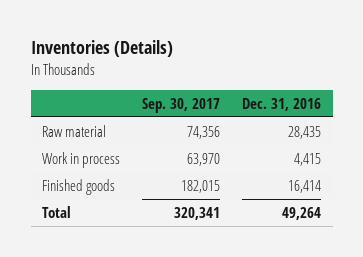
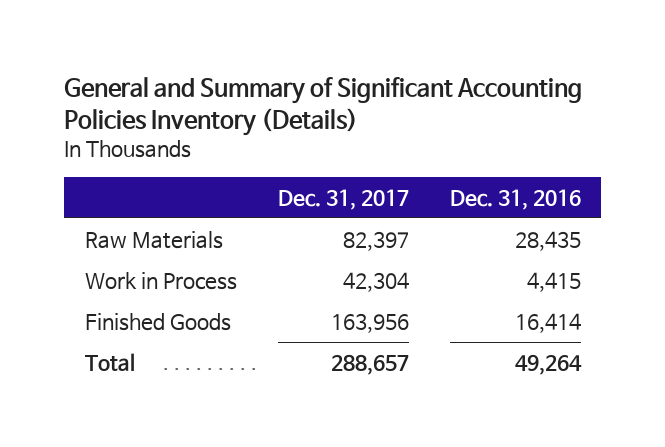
[30,40,173,58] Inventories (Details) -> [64,77,583,137] General and Summary of Significant Accounting Policies Inventory (Details)
[142,97,221,113] Sep. 30, 2017 -> none
none -> [277,188,409,210] Dec. 31, 2017
[41,124,106,137] Raw material -> [84,230,223,249] Raw Materials
[41,151,120,168] Work in process -> [84,271,237,290] Work in Process
[41,178,115,195] Finished goods -> [84,312,231,331] Finished Goods

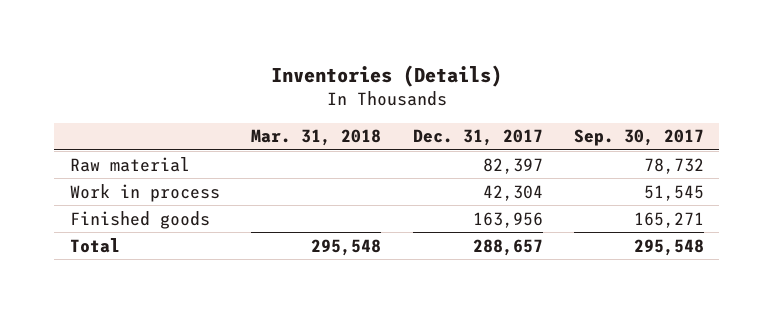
[64,77,583,137] General and Summary of Significant Accounting Policies Inventory (Details) -> [270,64,502,87] Inventories (Details)
[449,188,581,210] Dec. 31, 2016 -> none
none -> [251,129,382,147] Mar. 31, 2018
none -> [573,129,704,147] Sep. 30, 2017
[84,230,223,249] Raw Materials -> [69,156,190,172] Raw material
[84,271,237,290] Work in Process -> [69,183,220,202] Work in process
[84,312,231,331] Finished Goods -> [69,210,210,229] Finished goods

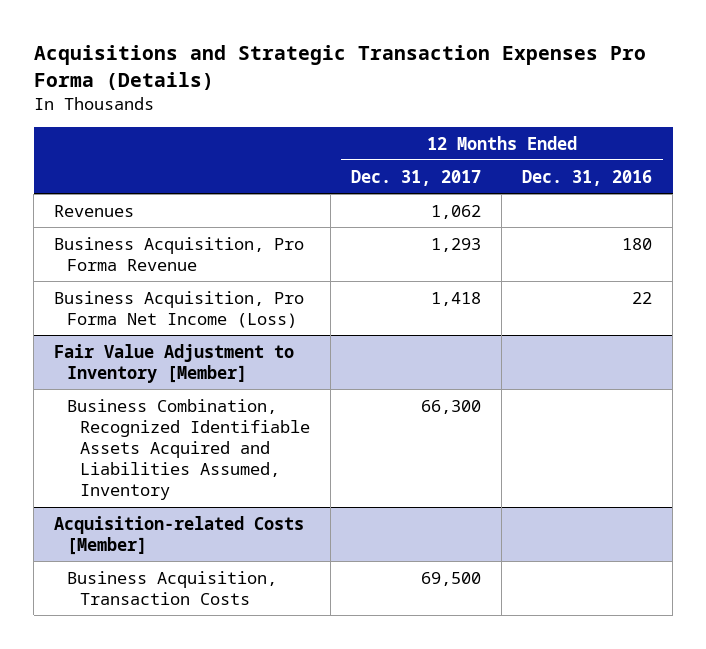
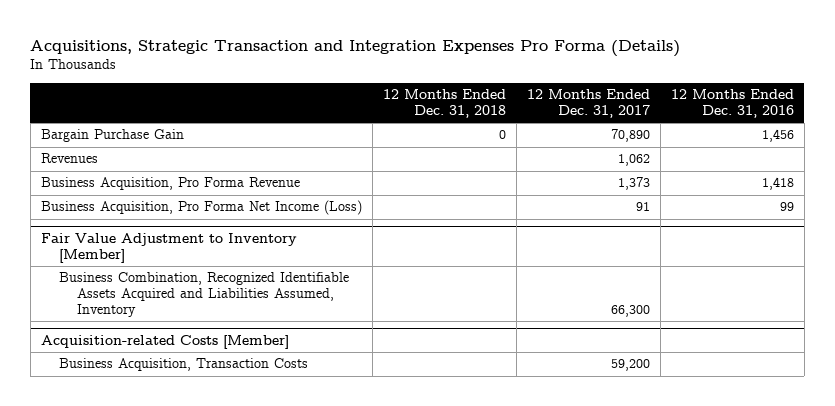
[33,45,646,90] Acquisitions and Strategic Transaction Expenses Pro Forma (Details) -> [30,40,681,58] Acquisitions, Strategic Transaction and Integration Expenses Pro Forma (Details)
none -> [382,89,506,119] 12 Months Ended Dec. 31, 2018
none -> [40,129,184,143] Bargain Purchase Gain
[431,237,482,252] 1,293 -> [617,177,650,191] 1,373
[622,237,653,250] 180 -> [761,177,794,191] 1,418
[431,291,482,306] 1,418 -> [635,202,650,212] 91
[632,291,653,304] 22 -> [779,202,794,212] 99
[421,571,482,586] 69,500 -> [610,359,650,372] 59,200

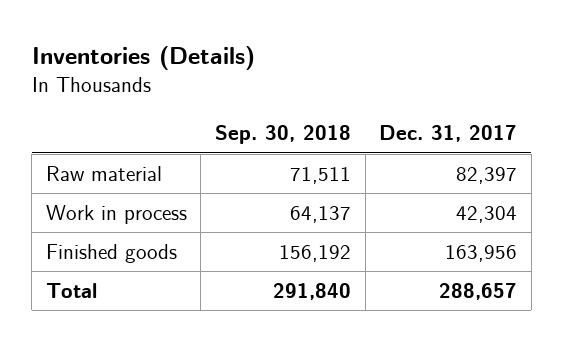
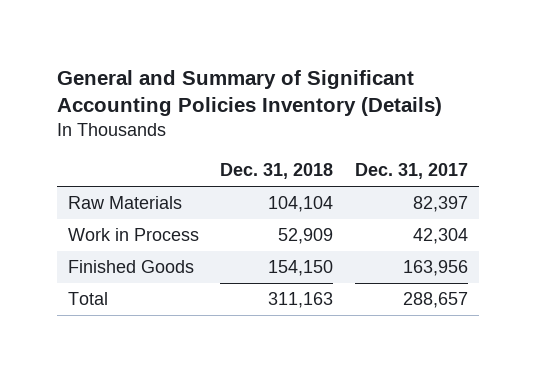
[31,46,255,71] Inventories (Details) -> [56,69,442,117] General and Summary of Significant Accounting Policies Inventory (Details)
[214,125,351,145] Sep. 30, 2018 -> none
none -> [220,163,334,180] Dec. 31, 2018
[45,166,162,182] Raw material -> [67,196,182,210] Raw Materials
[45,205,187,225] Work in process -> [67,228,199,242] Work in Process
[45,244,177,264] Finished goods -> [67,260,194,274] Finished Goods

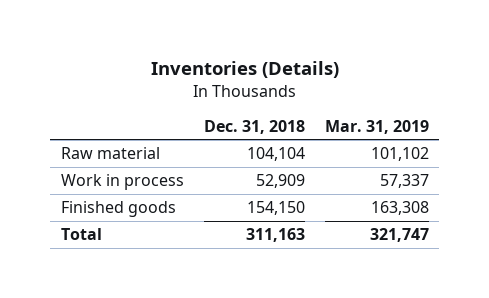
[56,69,442,117] General and Summary of Significant Accounting Policies Inventory (Details) -> [150,61,339,79] Inventories (Details)
[355,163,469,180] Dec. 31, 2017 -> none
none -> [324,119,429,134] Mar. 31, 2019
[67,196,182,210] Raw Materials -> [60,147,160,160] Raw material
[67,228,199,242] Work in Process -> [60,174,184,191] Work in process
[67,260,194,274] Finished Goods -> [60,201,176,218] Finished goods

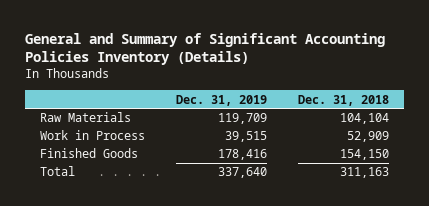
[150,61,339,79] Inventories (Details) -> [25,32,386,66] General and Summary of Significant Accounting Policies Inventory (Details)
[324,119,429,134] Mar. 31, 2019 -> none
none -> [176,94,268,106] Dec. 31, 2019
[60,147,160,160] Raw material -> [40,112,132,123] Raw Materials
[60,174,184,191] Work in process -> [40,130,146,141] Work in Process
[60,201,176,218] Finished goods -> [40,148,139,159] Finished Goods

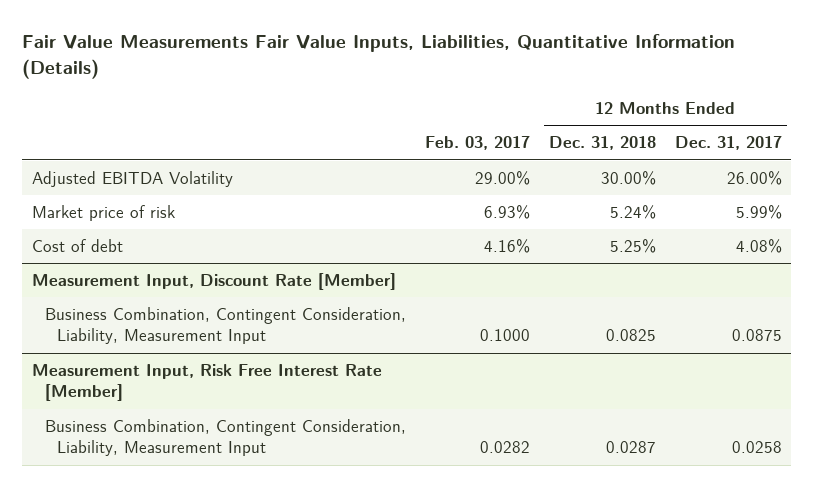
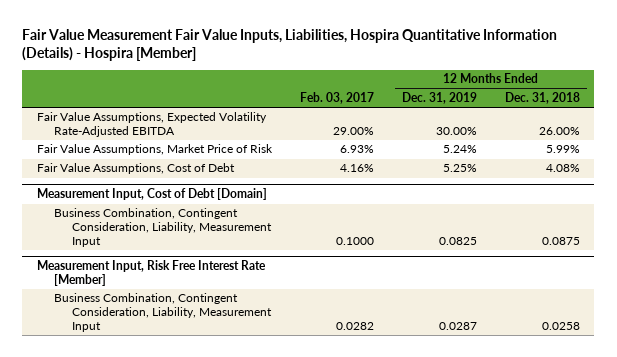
[22,34,736,80] Fair Value Measurements Fair Value Inputs, Liabilities, Quantitative Information (Details) -> [22,29,558,62] Fair Value Measurement Fair Value Inputs, Liabilities, Hospira Quantitative Information (Details) - Hospira [Member]
[674,136,782,151] Dec. 31, 2017 -> none
none -> [402,92,478,105] Dec. 31, 2019
[32,272,397,290] Measurement Input, Discount Rate [Member] -> none
[32,170,234,187] Adjusted EBITDA Volatility -> [36,112,267,138] Fair Value Assumptions, Expected Volatility Rate-Adjusted EBITDA
[600,170,656,185] 30.00% -> [539,127,581,136] 26.00%
[32,204,176,221] Market price of risk -> [36,144,273,156] Fair Value Assumptions, Market Price of Risk
[609,204,656,219] 5.24% -> [546,145,581,154] 5.99%
[32,238,124,252] Cost of debt -> [36,163,235,175] Fair Value Assumptions, Cost of Debt
[609,238,656,253] 5.25% -> [546,164,581,173] 4.08%
none -> [36,188,267,201] Measurement Input, Cost of Debt [Domain]
[605,329,656,342] 0.0825 -> [542,237,581,246] 0.0875
[605,441,656,454] 0.0287 -> [542,322,581,331] 0.0258

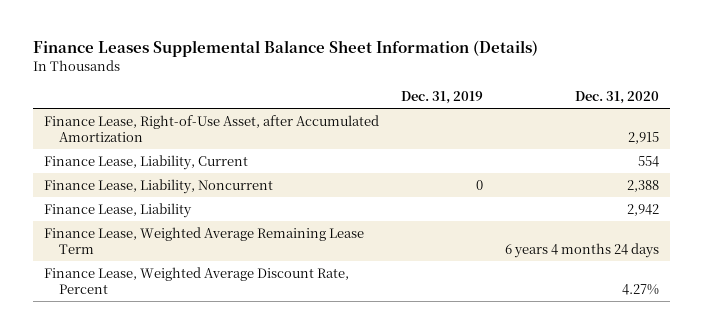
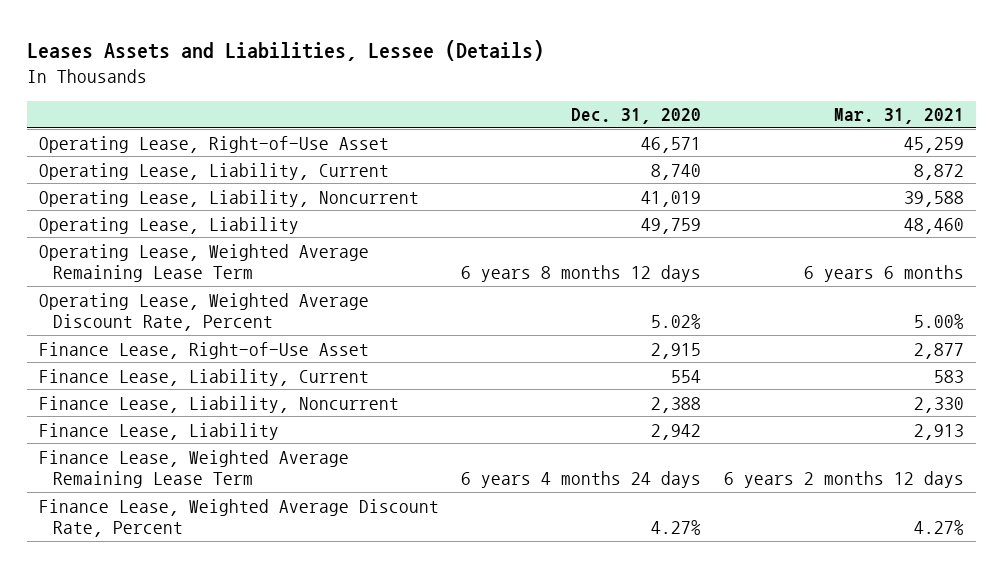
[33,40,539,58] Finance Leases Supplemental Balance Sheet Information (Details) -> [27,39,545,61] Leases Assets and Liabilities, Lessee (Details)
[400,91,483,105] Dec. 31, 2019 -> none
none -> [834,108,965,125] Mar. 31, 2021
none -> [38,135,389,153] Operating Lease, Right-of-Use Asset
none -> [38,162,389,180] Operating Lease, Liability, Current
none -> [38,189,419,207] Operating Lease, Liability, Noncurrent
none -> [38,216,299,234] Operating Lease, Liability
none -> [38,243,369,283] Operating Lease, Weighted Average Remaining Lease Term
none -> [38,292,369,332] Operating Lease, Weighted Average Discount Rate, Percent
[43,114,379,142] Finance Lease, Right-of-Use Asset, after Accumulated Amortization -> [38,341,369,359] Finance Lease, Right-of-Use Asset

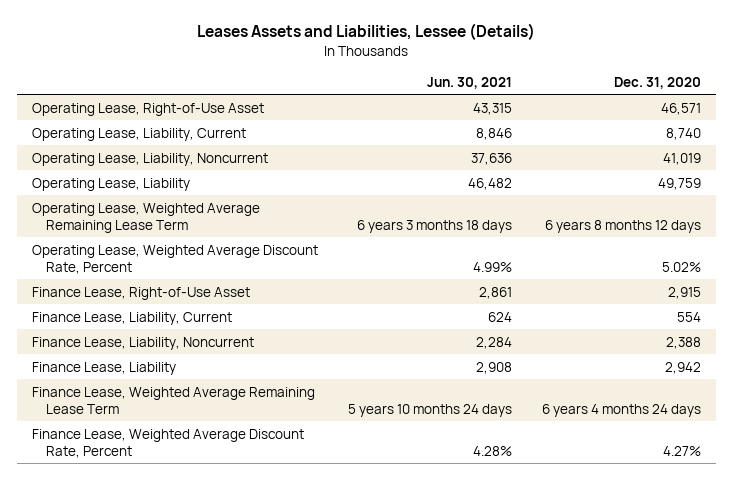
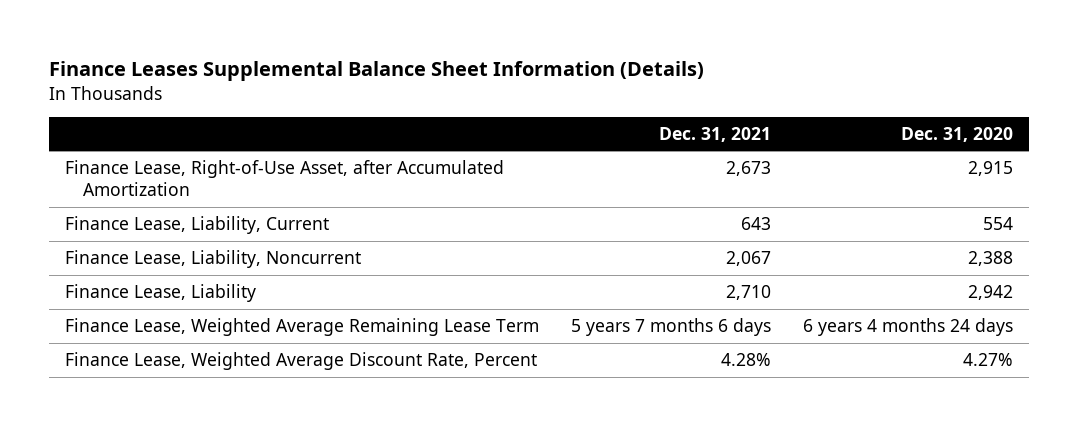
[197,23,536,41] Leases Assets and Liabilities, Lessee (Details) -> [49,61,705,82] Finance Leases Supplemental Balance Sheet Information (Details)
[426,76,512,89] Jun. 30, 2021 -> none
none -> [659,126,772,142] Dec. 31, 2021
[31,102,264,116] Operating Lease, Right-of-Use Asset -> none
[31,127,246,141] Operating Lease, Liability, Current -> none
[31,152,268,166] Operating Lease, Liability, Noncurrent -> none
[31,177,190,191] Operating Lease, Liability -> none
[31,202,260,233] Operating Lease, Weighted Average Remaining Lease Term -> none
[31,244,318,274] Operating Lease, Weighted Average Discount Rate, Percent -> none
[31,286,250,300] Finance Lease, Right-of-Use Asset -> [65,159,505,197] Finance Lease, Right-of-Use Asset, after Accumulated Amortization

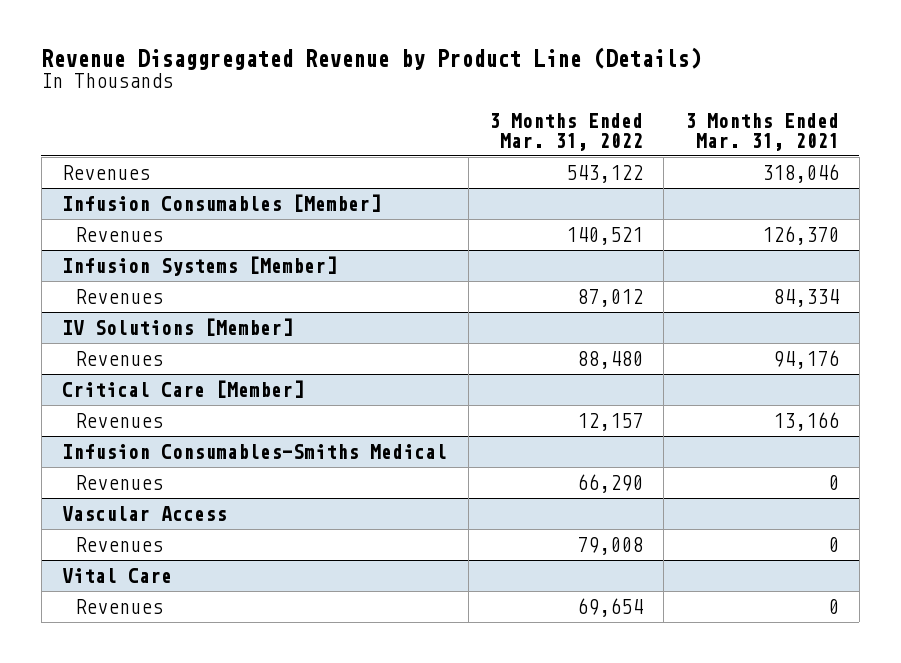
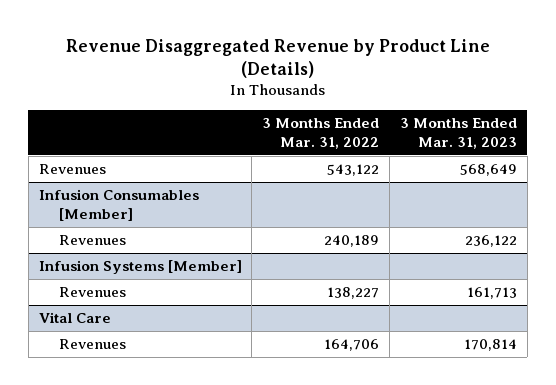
[684,112,839,151] 3 Months Ended Mar. 31, 2021 -> none
none -> [399,118,517,150] 3 Months Ended Mar. 31, 2023
[565,227,643,246] 140,521 -> [324,235,380,248] 240,189
[62,318,294,337] IV Solutions [Member] -> none
[74,351,163,367] Revenues -> none
[62,380,305,399] Critical Care [Member] -> none
[74,413,163,429] Revenues -> none
[62,444,448,460] Infusion Consumables-Smiths Medical -> none
[74,475,163,491] Revenues -> none
[62,506,228,522] Vascular Access -> none
[74,537,163,553] Revenues -> none
[576,289,643,308] 87,012 -> [327,287,380,300] 138,227
[576,598,643,618] 69,654 -> [324,339,380,352] 164,706

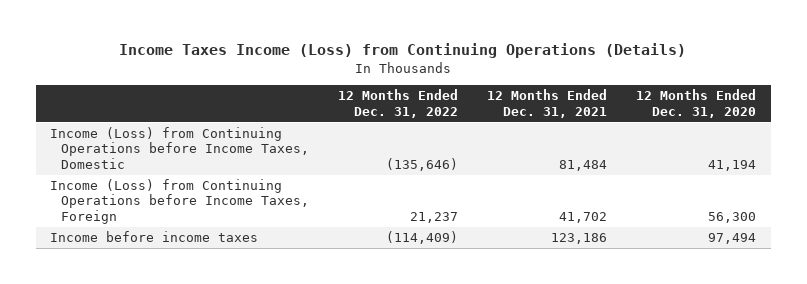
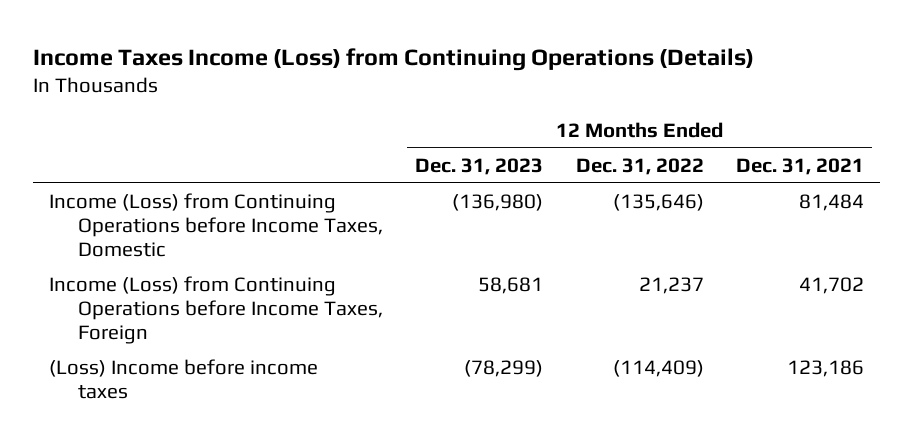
[636,89,757,118] 12 Months Ended Dec. 31, 2020 -> none
none -> [415,157,544,175] Dec. 31, 2023
[50,231,259,243] Income before income taxes -> [49,359,319,400] (Loss) Income before income taxes

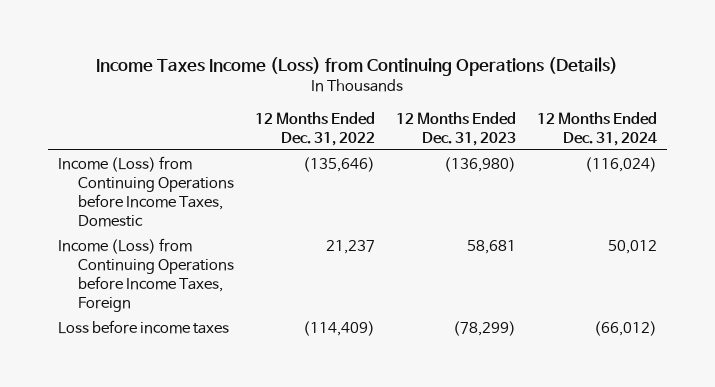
[736,157,865,175] Dec. 31, 2021 -> none
none -> [536,111,657,146] 12 Months Ended Dec. 31, 2024
[49,359,319,400] (Loss) Income before income taxes -> [58,319,230,334] Loss before income taxes

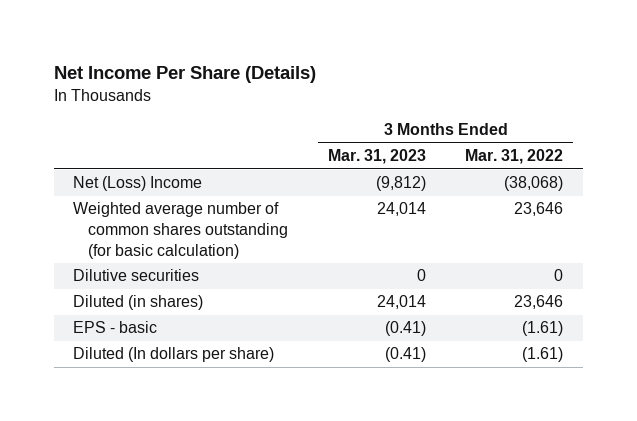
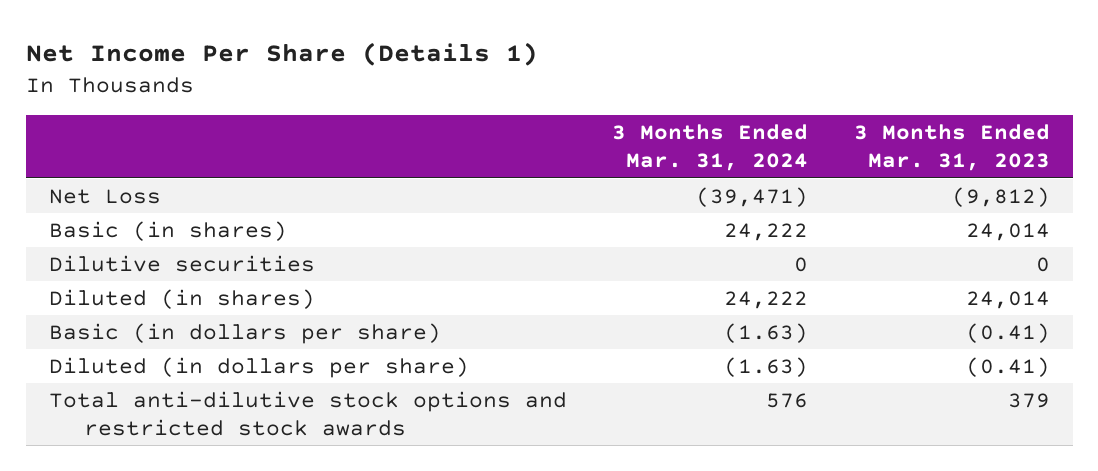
[53,65,316,83] Net Income Per Share (Details) -> [25,42,538,67] Net Income Per Share (Details 1)
[465,149,564,165] Mar. 31, 2022 -> none
none -> [612,124,809,172] 3 Months Ended Mar. 31, 2024
[73,176,203,192] Net (Loss) Income -> [48,188,161,204] Net Loss
[73,202,289,259] Weighted average number of common shares outstanding (for basic calculation) -> [48,220,287,241] Basic (in shares)
[73,321,158,334] EPS - basic -> [48,322,441,344] Basic (in dollars per share)
[73,347,275,363] Diluted (In dollars per share) -> [48,356,469,378] Diluted (in dollars per share)
none -> [48,390,567,437] Total anti-dilutive stock options and restricted stock awards

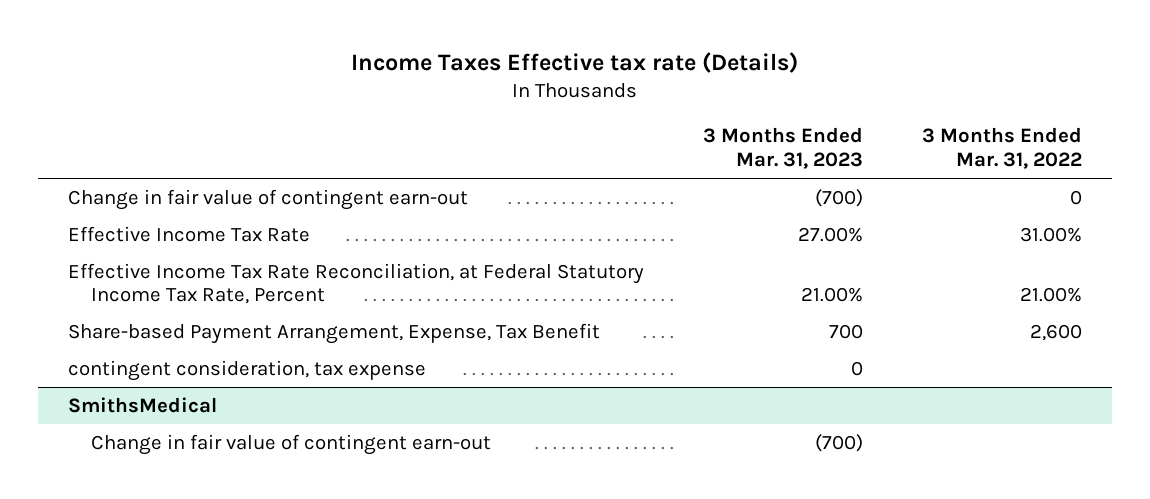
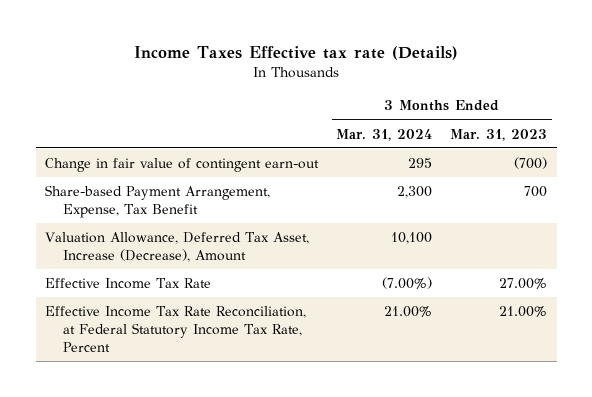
[922,127,1083,170] 3 Months Ended Mar. 31, 2022 -> none
none -> [336,128,433,141] Mar. 31, 2024
[67,322,600,344] Share-based Payment Arrangement, Expense, Tax Benefit -> [44,185,270,218] Share-based Payment Arrangement, Expense, Tax Benefit
none -> [44,232,309,262] Valuation Allowance, Deferred Tax Asset, Increase (Decrease), Amount
[67,359,426,381] contingent consideration, tax expense -> none
[67,396,217,413] SmithsMedical -> none
[91,433,492,455] Change in fair value of contingent earn-out -> none

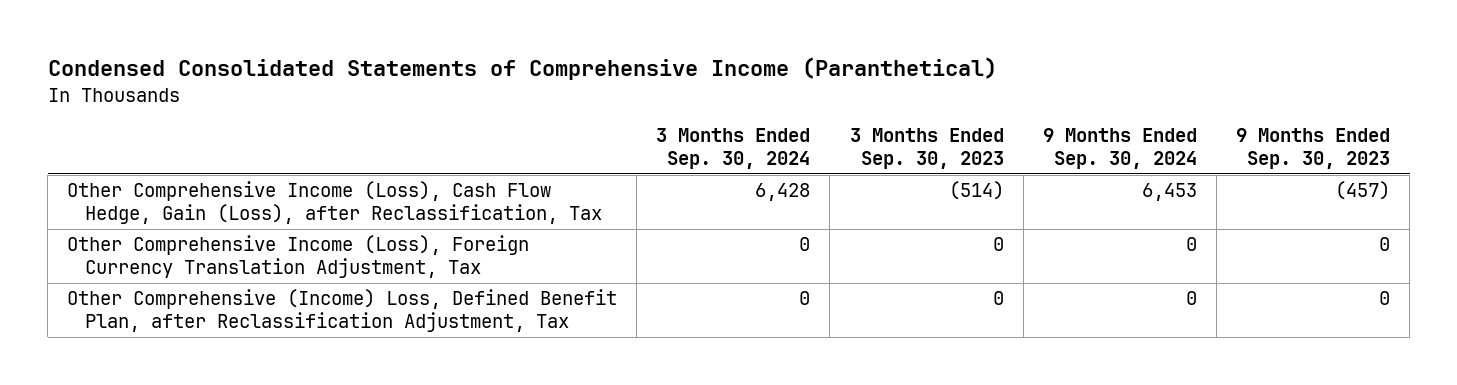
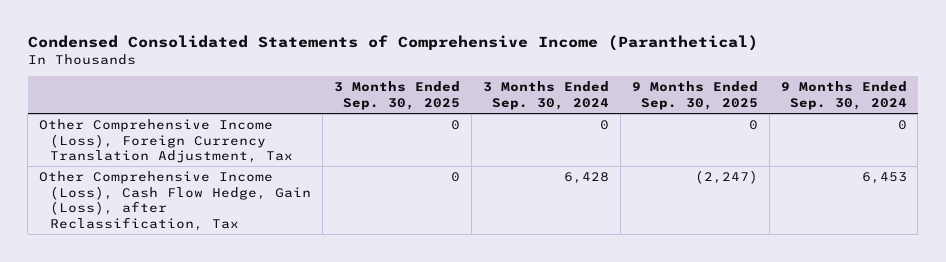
[849,128,1004,170] 3 Months Ended Sep. 30, 2023 -> none
[1235,128,1390,170] 9 Months Ended Sep. 30, 2023 -> none
none -> [334,81,461,110] 3 Months Ended Sep. 30, 2025
none -> [631,81,758,110] 9 Months Ended Sep. 30, 2025
[67,289,618,333] Other Comprehensive (Income) Loss, Defined Benefit Plan, after Reclassification Adjustment, Tax -> none
[67,181,602,225] Other Comprehensive Income (Loss), Cash Flow Hedge, Gain (Loss), after Reclassification, Tax -> [39,170,312,231] Other Comprehensive Income (Loss), Cash Flow Hedge, Gain (Loss), after Reclassification, Tax

